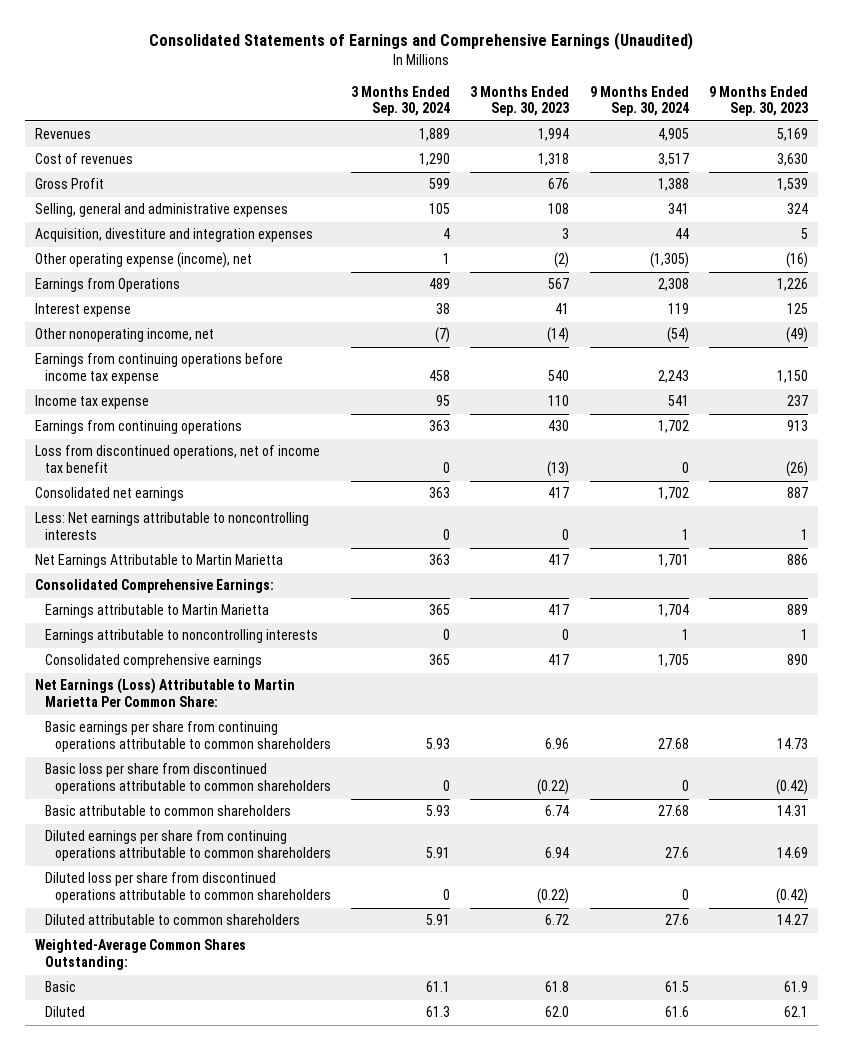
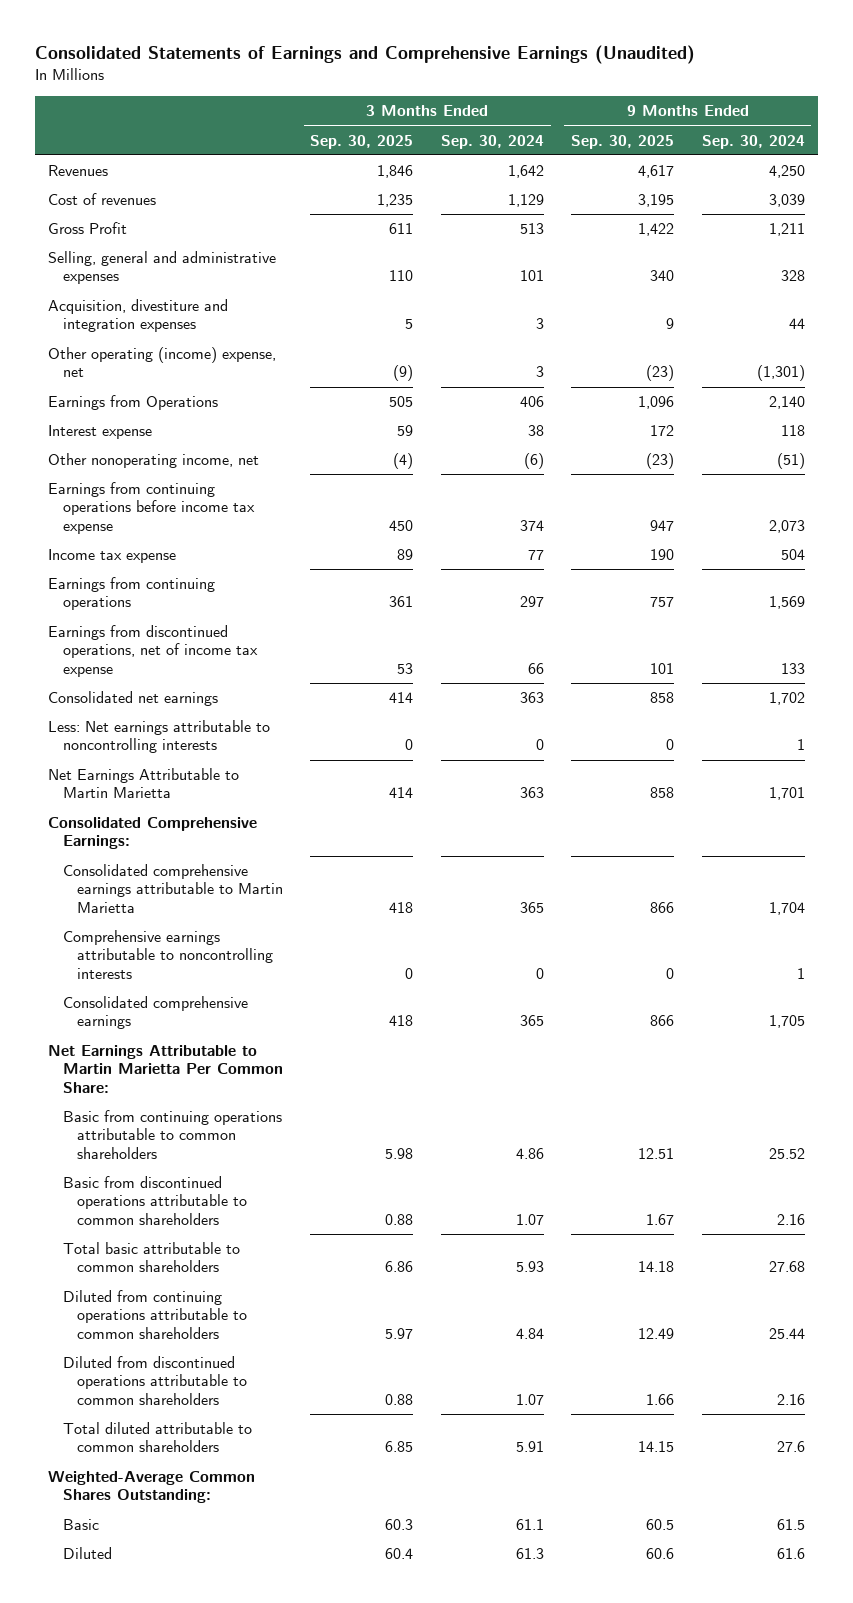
[470,85,570,117] 3 Months Ended Sep. 30, 2023 -> none
[708,85,808,117] 9 Months Ended Sep. 30, 2023 -> none
none -> [310,134,414,149] Sep. 30, 2025
none -> [571,134,675,149] Sep. 30, 2025
[418,128,450,142] 1,889 -> [507,165,544,179] 1,642
[657,128,689,142] 4,905 -> [768,165,805,179] 4,250
[418,153,450,167] 1,290 -> [507,194,544,208] 1,129
[657,153,689,167] 3,517 -> [768,194,805,208] 3,039
[428,178,450,190] 599 -> [519,223,544,235] 513
[657,178,689,192] 1,388 -> [768,223,805,237] 1,211
[428,203,450,215] 105 -> [519,270,544,282] 101
[667,203,689,215] 341 -> [780,270,805,282] 328
[442,228,450,240] 4 -> [535,318,544,330] 3
[35,252,253,269] Other operating expense (income), net -> [48,347,277,378] Other operating (income) expense, net
[442,253,450,265] 1 -> [535,366,544,378] 3
[649,252,689,269] (1,305) -> [756,365,805,382] (1,301)
[428,278,450,290] 489 -> [519,396,544,408] 406
[657,278,689,292] 2,308 -> [768,396,805,410] 2,140
[667,303,689,315] 119 -> [780,425,805,437] 118
[434,327,450,344] (7) -> [523,453,544,470] (6)
[666,327,689,344] (54) -> [776,453,805,470] (51)
[428,370,450,382] 458 -> [519,519,544,531] 374
[657,370,689,384] 2,243 -> [768,519,805,533] 2,073
[435,395,450,407] 95 -> [527,550,544,561] 77
[667,395,689,407] 541 -> [780,549,805,561] 504
[428,420,450,432] 363 -> [519,596,544,608] 297
[657,420,689,434] 1,702 -> [768,596,805,610] 1,569
[35,445,321,474] Loss from discontinued operations, net of income tax benefit -> [48,625,258,677] Earnings from discontinued operations, net of income tax expense
[442,462,450,474] 0 -> [527,662,544,674] 66
[681,462,689,474] 0 -> [780,662,805,674] 133
[44,604,269,619] Earnings attributable to Martin Marietta -> [62,864,284,913] Consolidated comprehensive earnings attributable to Martin Marietta
[44,629,318,644] Earnings attributable to noncontrolling interests -> [62,930,274,979] Comprehensive earnings attributable to noncontrolling interests
[35,678,296,708] Net Earnings (Loss) Attributable to Martin Marietta Per Common Share: -> [48,1045,283,1093] Net Earnings Attributable to Martin Marietta Per Common Share:
[44,721,331,753] Basic earnings per share from continuing operations attributable to common shareholders -> [62,1110,282,1159] Basic from continuing operations attributable to common shareholders
[425,738,450,750] 5.93 -> [515,1147,544,1159] 4.86
[657,738,689,750] 27.68 -> [768,1147,805,1159] 25.52
[44,763,331,795] Basic loss per share from discontinued operations attributable to common shareholders -> [62,1176,248,1225] Basic from discontinued operations attributable to common shareholders
[442,780,450,792] 0 -> [515,1213,544,1225] 1.07
[681,780,689,792] 0 -> [776,1213,805,1225] 2.16
[44,805,291,817] Basic attributable to common shareholders -> [62,1242,240,1273] Total basic attributable to common shareholders
[44,830,331,862] Diluted earnings per share from continuing operations attributable to common shareholders -> [62,1290,248,1339] Diluted from continuing operations attributable to common shareholders
[425,847,450,859] 5.91 -> [515,1327,544,1339] 4.84
[664,847,689,859] 27.6 -> [768,1327,805,1339] 25.44
[44,872,331,904] Diluted loss per share from discontinued operations attributable to common shareholders -> [62,1356,248,1405] Diluted from discontinued operations attributable to common shareholders
[442,889,450,901] 0 -> [515,1393,544,1405] 1.07
[681,889,689,901] 0 -> [776,1393,805,1405] 2.16
[44,914,300,926] Diluted attributable to common shareholders -> [62,1422,252,1453] Total diluted attributable to common shareholders

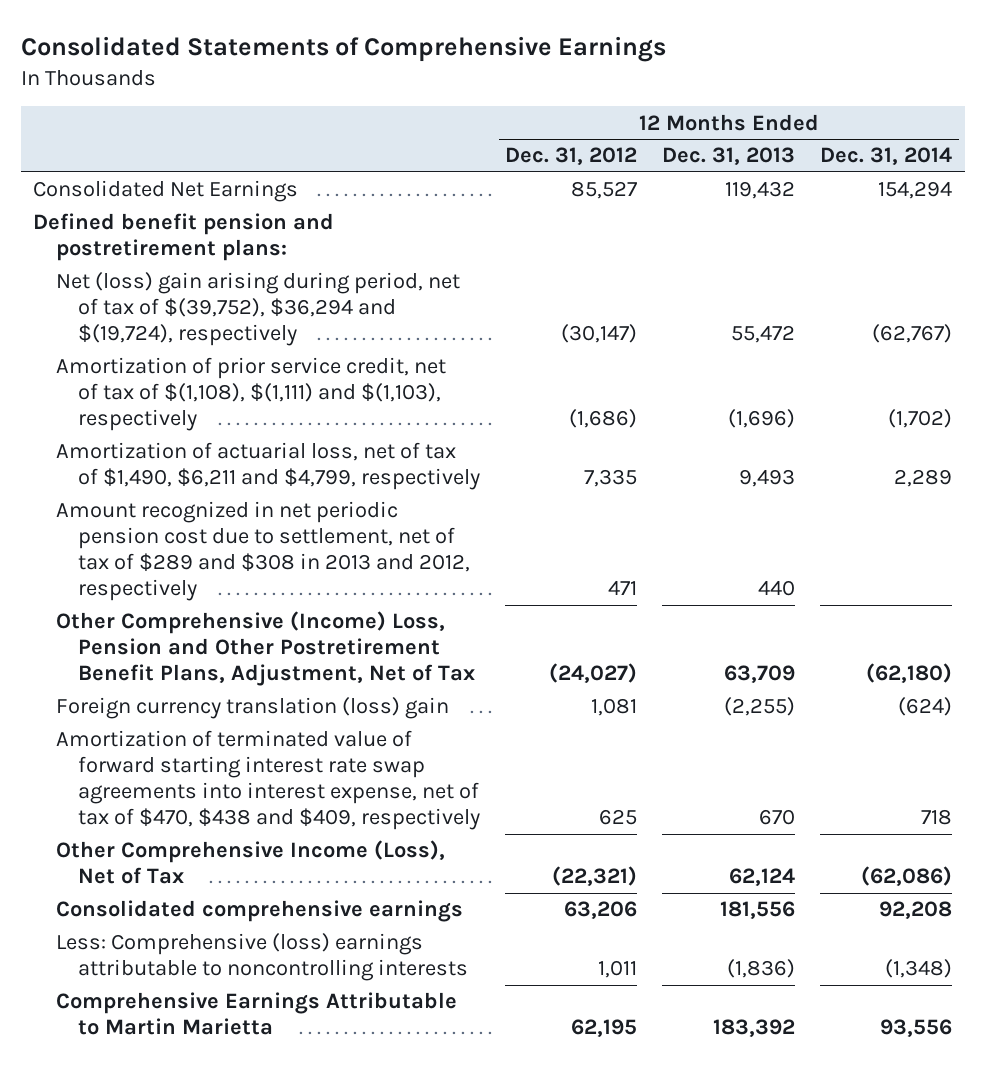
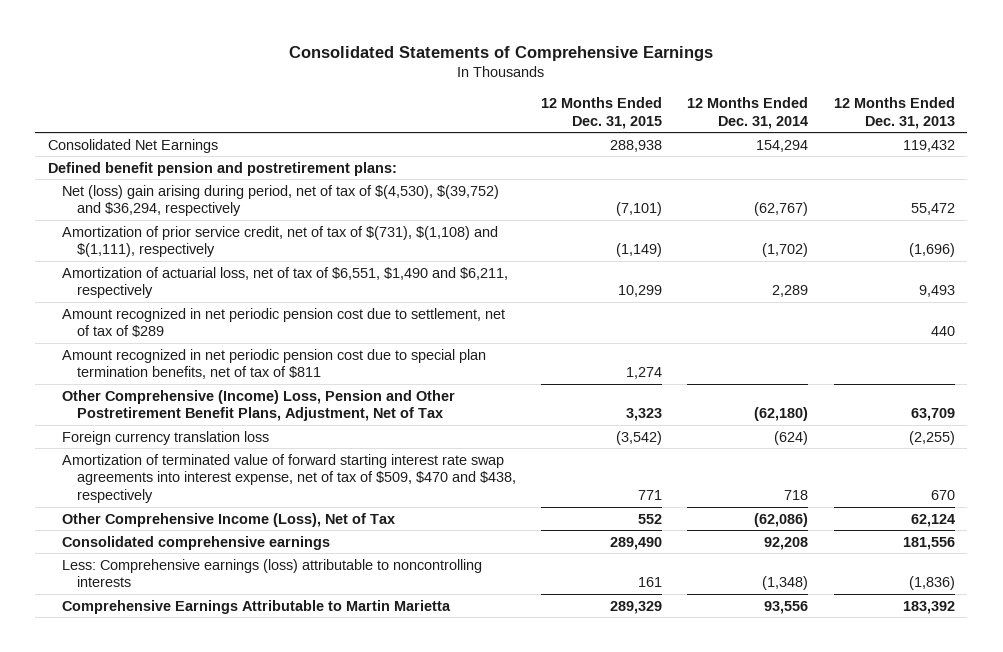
[505,147,638,166] Dec. 31, 2012 -> none
none -> [540,96,662,129] 12 Months Ended Dec. 31, 2015
[55,272,460,347] Net (loss) gain arising during period, net of tax of $(39,752), $36,294 and $(19,724), respectively -> [62,184,500,217] Net (loss) gain arising during period, net of tax of $(4,530), $(39,752) and $36,294, respectively
[55,357,446,432] Amortization of prior service credit, net of tax of $(1,108), $(1,111) and $(1,103), respectively -> [62,225,499,258] Amortization of prior service credit, net of tax of $(731), $(1,108) and $(1,111), respectively
[55,442,480,491] Amortization of actuarial loss, net of tax of $1,490, $6,211 and $4,799, respectively -> [62,266,509,299] Amortization of actuarial loss, net of tax of $6,551, $1,490 and $6,211, respectively
[55,501,470,602] Amount recognized in net periodic pension cost due to settlement, net of tax of $289 and $308 in 2013 and 2012, respectively -> [62,307,506,338] Amount recognized in net periodic pension cost due to settlement, net of tax of $289
none -> [62,348,487,380] Amount recognized in net periodic pension cost due to special plan termination benefits, net of tax of $811
[55,697,449,720] Foreign currency translation (loss) gain -> [62,430,270,445] Foreign currency translation loss
[55,730,480,831] Amortization of terminated value of forward starting interest rate swap agreements into interest expense, net of tax of $470, $438 and $409, respectively -> [62,453,516,504] Amortization of terminated value of forward starting interest rate swap agreements into interest expense, net of tax of $509, $470 and $438, respectively
[55,933,468,982] Less: Comprehensive (loss) earnings attributable to noncontrolling interests -> [62,558,483,588] Less: Comprehensive earnings (loss) attributable to noncontrolling interests

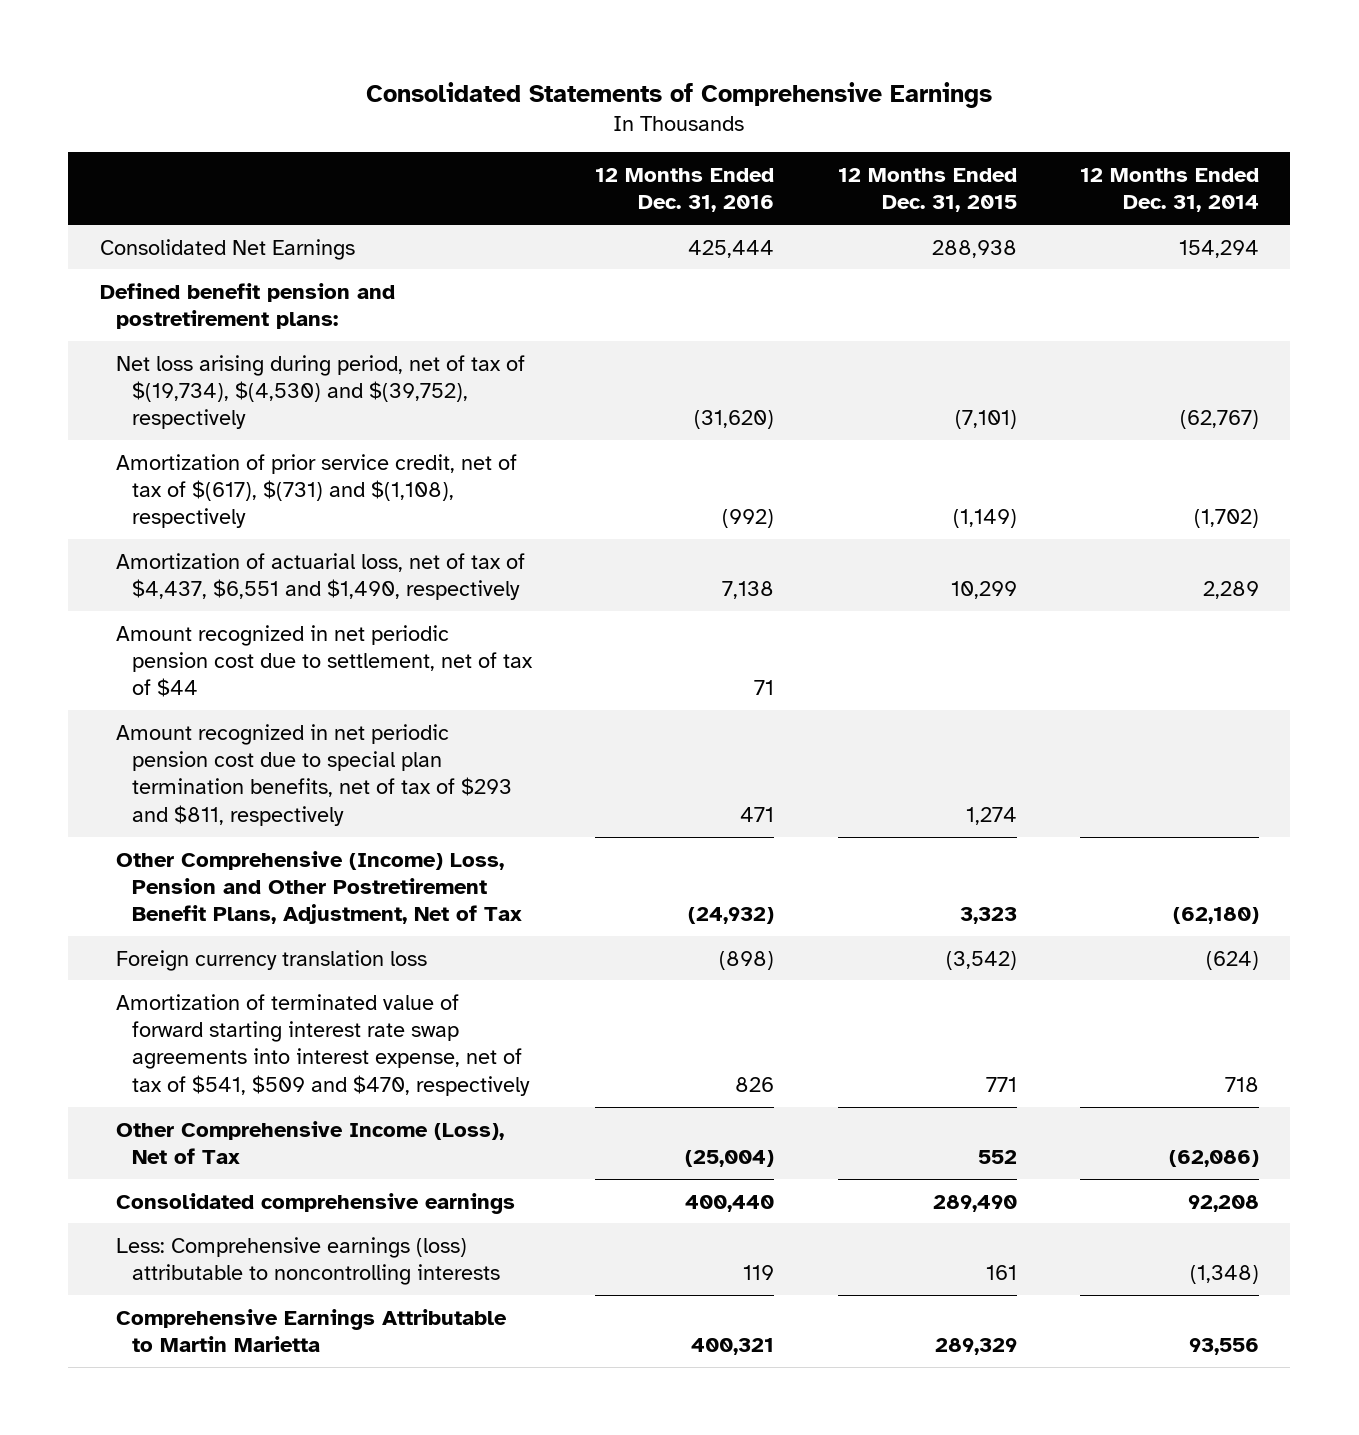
[833,96,955,129] 12 Months Ended Dec. 31, 2013 -> none
none -> [595,167,775,213] 12 Months Ended Dec. 31, 2016
[62,184,500,217] Net (loss) gain arising during period, net of tax of $(4,530), $(39,752) and $36,294, respectively -> [116,354,526,430] Net loss arising during period, net of tax of $(19,734), $(4,530) and $(39,752), respectively
[62,225,499,258] Amortization of prior service credit, net of tax of $(731), $(1,108) and $(1,111), respectively -> [116,453,518,529] Amortization of prior service credit, net of tax of $(617), $(731) and $(1,108), respectively
[62,266,509,299] Amortization of actuarial loss, net of tax of $6,551, $1,490 and $6,211, respectively -> [116,552,526,600] Amortization of actuarial loss, net of tax of $4,437, $6,551 and $1,490, respectively
[62,307,506,338] Amount recognized in net periodic pension cost due to settlement, net of tax of $289 -> [116,624,534,698] Amount recognized in net periodic pension cost due to settlement, net of tax of $44
[62,348,487,380] Amount recognized in net periodic pension cost due to special plan termination benefits, net of tax of $811 -> [116,723,513,826] Amount recognized in net periodic pension cost due to special plan termination benefits, net of tax of $293 and $811, respectively
[62,453,516,504] Amortization of terminated value of forward starting interest rate swap agreements into interest expense, net of tax of $509, $470 and $438, respectively -> [116,993,531,1096] Amortization of terminated value of forward starting interest rate swap agreements into interest expense, net of tax of $541, $509 and $470, respectively

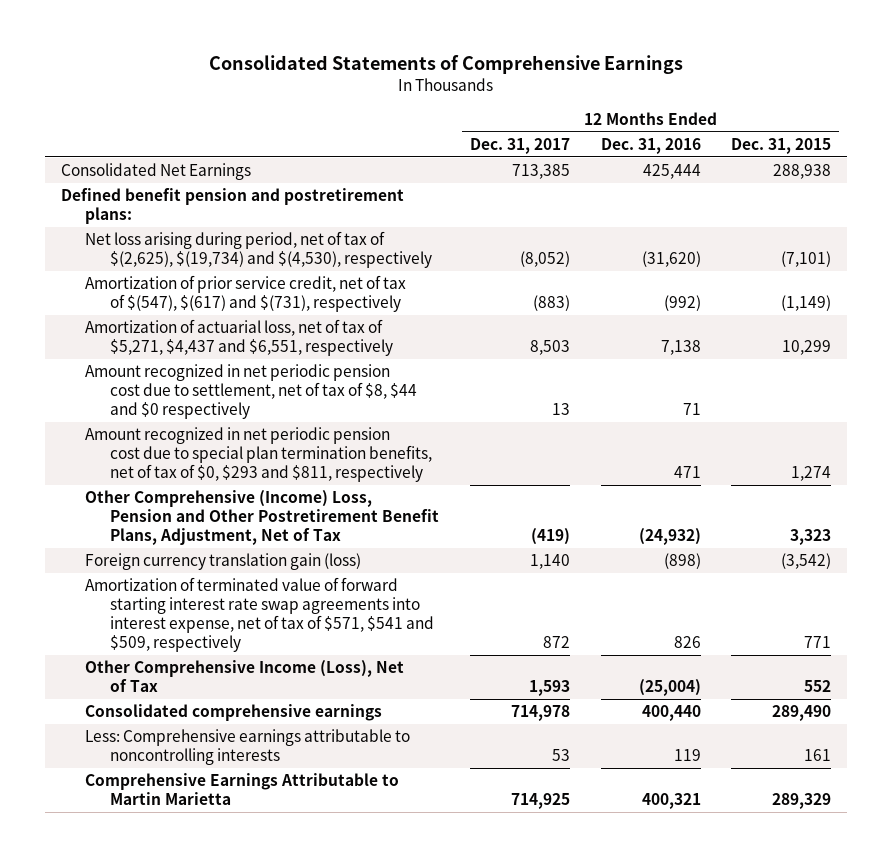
[1079,167,1259,213] 12 Months Ended Dec. 31, 2014 -> none
none -> [469,137,570,154] Dec. 31, 2017
[116,354,526,430] Net loss arising during period, net of tax of $(19,734), $(4,530) and $(39,752), respectively -> [85,231,432,269] Net loss arising during period, net of tax of $(2,625), $(19,734) and $(4,530), respectively
[116,453,518,529] Amortization of prior service credit, net of tax of $(617), $(731) and $(1,108), respectively -> [85,275,407,313] Amortization of prior service credit, net of tax of $(547), $(617) and $(731), respectively
[116,552,526,600] Amortization of actuarial loss, net of tax of $4,437, $6,551 and $1,490, respectively -> [85,319,393,357] Amortization of actuarial loss, net of tax of $5,271, $4,437 and $6,551, respectively
[116,624,534,698] Amount recognized in net periodic pension cost due to settlement, net of tax of $44 -> [85,364,417,420] Amount recognized in net periodic pension cost due to settlement, net of tax of $8, $44 and $0 respectively
[116,723,513,826] Amount recognized in net periodic pension cost due to special plan termination benefits, net of tax of $293 and $811, respectively -> [85,427,432,483] Amount recognized in net periodic pension cost due to special plan termination benefits, net of tax of $0, $293 and $811, respectively
[116,949,428,971] Foreign currency translation loss -> [85,553,362,571] Foreign currency translation gain (loss)
[116,993,531,1096] Amortization of terminated value of forward starting interest rate swap agreements into interest expense, net of tax of $541, $509 and $470, respectively -> [85,577,434,653] Amortization of terminated value of forward starting interest rate swap agreements into interest expense, net of tax of $571, $541 and $509, respectively
[116,1236,501,1285] Less: Comprehensive earnings (loss) attributable to noncontrolling interests -> [85,729,411,766] Less: Comprehensive earnings attributable to noncontrolling interests

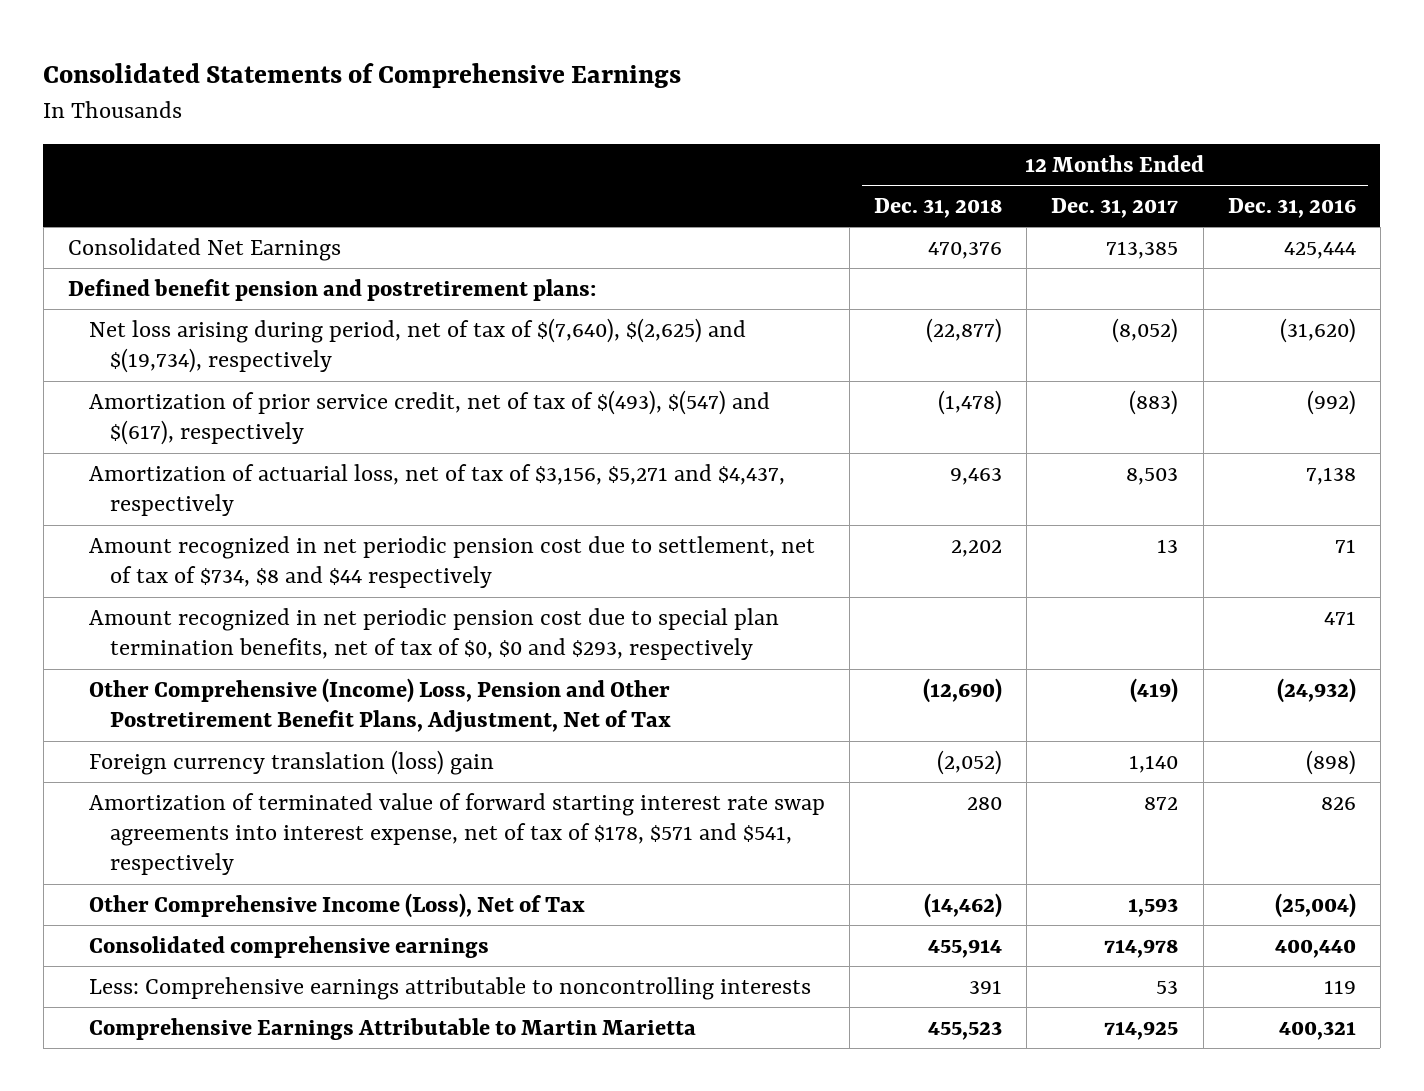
[731,137,832,154] Dec. 31, 2015 -> none
none -> [874,198,1003,219] Dec. 31, 2018
[85,231,432,269] Net loss arising during period, net of tax of $(2,625), $(19,734) and $(4,530), respectively -> [89,317,747,374] Net loss arising during period, net of tax of $(7,640), $(2,625) and $(19,734), respectively
[85,275,407,313] Amortization of prior service credit, net of tax of $(547), $(617) and $(731), respectively -> [89,389,771,446] Amortization of prior service credit, net of tax of $(493), $(547) and $(617), respectively
[85,319,393,357] Amortization of actuarial loss, net of tax of $5,271, $4,437 and $6,551, respectively -> [89,463,786,517] Amortization of actuarial loss, net of tax of $3,156, $5,271 and $4,437, respectively
[85,364,417,420] Amount recognized in net periodic pension cost due to settlement, net of tax of $8, $44 and $0 respectively -> [89,535,816,589] Amount recognized in net periodic pension cost due to settlement, net of tax of $734, $8 and $44 respectively
[85,427,432,483] Amount recognized in net periodic pension cost due to special plan termination benefits, net of tax of $0, $293 and $811, respectively -> [89,607,780,661] Amount recognized in net periodic pension cost due to special plan termination benefits, net of tax of $0, $0 and $293, respectively
[85,553,362,571] Foreign currency translation gain (loss) -> [89,749,495,775] Foreign currency translation (loss) gain
[85,577,434,653] Amortization of terminated value of forward starting interest rate swap agreements into interest expense, net of tax of $571, $541 and $509, respectively -> [89,792,826,876] Amortization of terminated value of forward starting interest rate swap agreements into interest expense, net of tax of $178, $571 and $541, respectively

